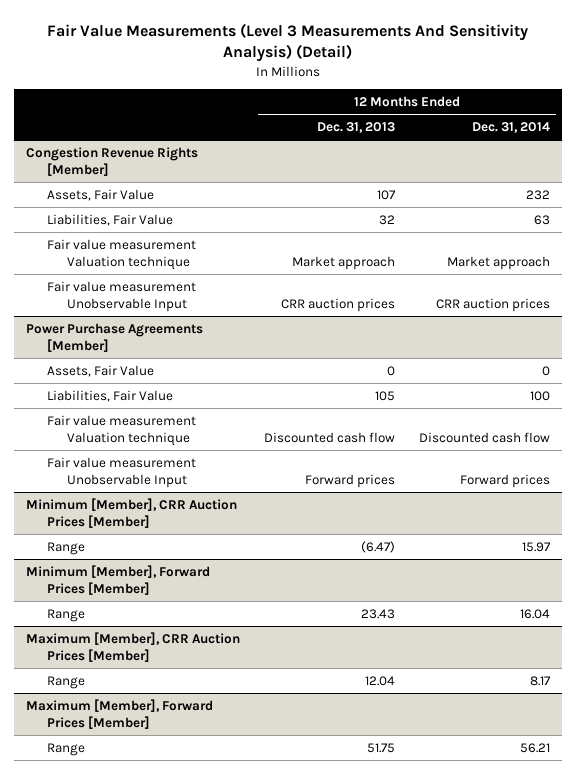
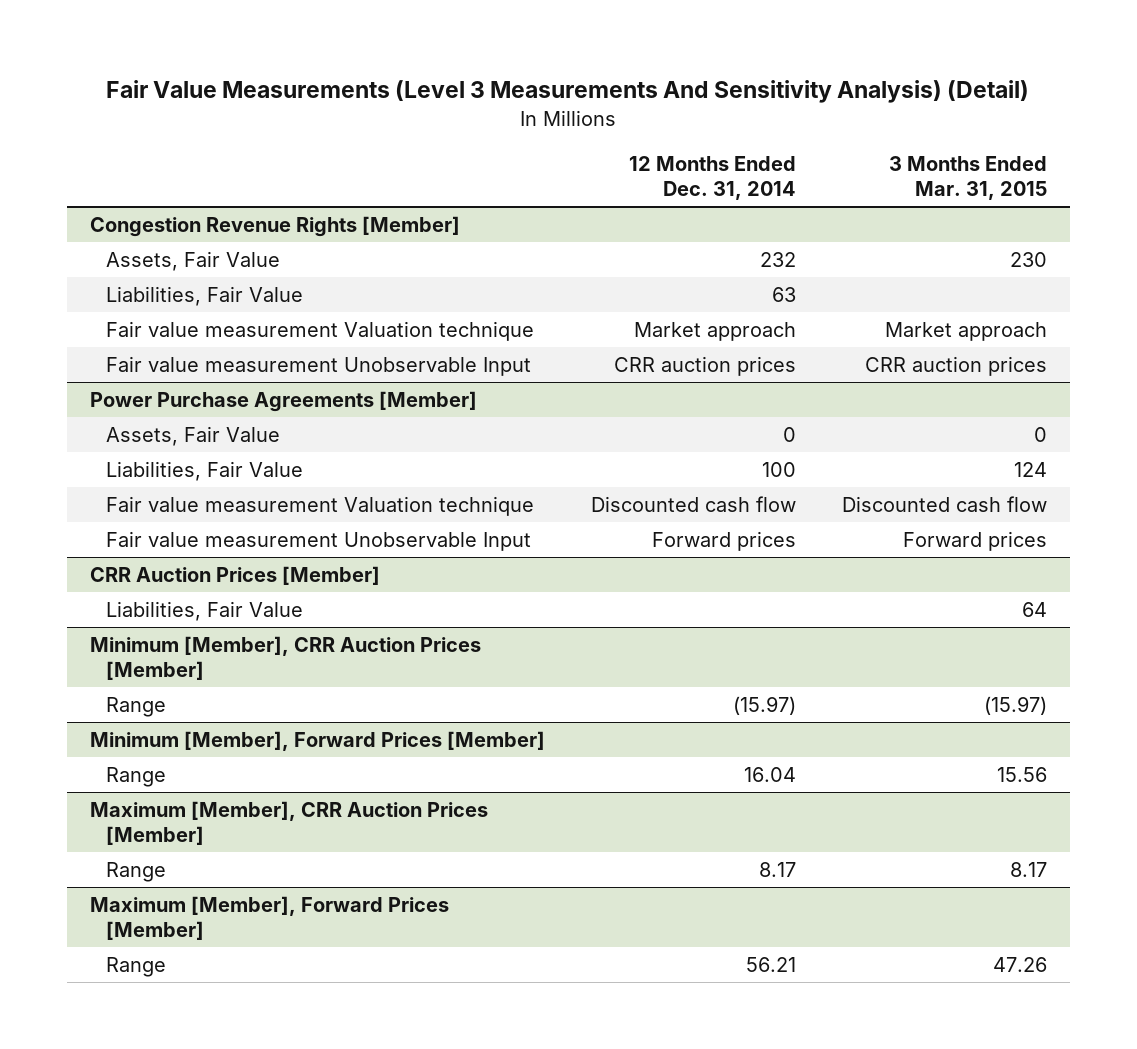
[317,121,396,133] Dec. 31, 2013 -> none
none -> [888,155,1047,201] 3 Months Ended Mar. 31, 2015
none -> [90,565,381,585] CRR Auction Prices [Member]
none -> [106,600,304,621] Liabilities, Fair Value
[521,541,551,552] 15.97 -> [732,695,796,715] (15.97)

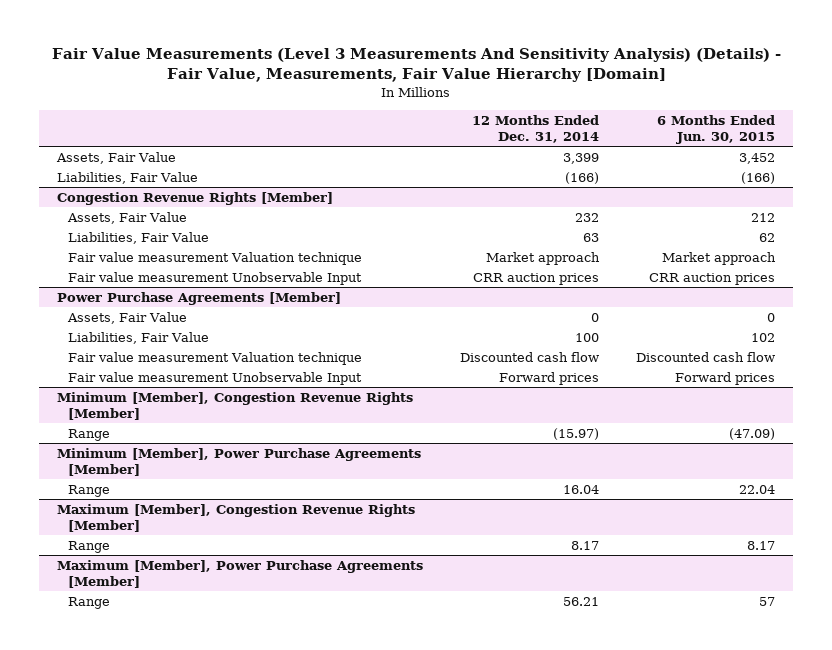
[106,80,1030,104] Fair Value Measurements (Level 3 Measurements And Sensitivity Analysis) (Detail) -> [51,47,781,83] Fair Value Measurements (Level 3 Measurements And Sensitivity Analysis) (Details) - Fair Value, Measurements, Fair Value Hierarchy [Domain]
[888,155,1047,201] 3 Months Ended Mar. 31, 2015 -> none
none -> [656,114,775,144] 6 Months Ended Jun. 30, 2015
none -> [56,151,177,164] Assets, Fair Value
none -> [57,171,199,184] Liabilities, Fair Value
[90,565,381,585] CRR Auction Prices [Member] -> none
[106,600,304,621] Liabilities, Fair Value -> none
[90,635,482,681] Minimum [Member], CRR Auction Prices [Member] -> none
none -> [57,391,414,421] Minimum [Member], Congestion Revenue Rights [Member]
[90,730,546,751] Minimum [Member], Forward Prices [Member] -> none
none -> [57,447,422,477] Minimum [Member], Power Purchase Agreements [Member]
[90,800,489,846] Maximum [Member], CRR Auction Prices [Member] -> none
none -> [57,503,416,533] Maximum [Member], Congestion Revenue Rights [Member]
[90,895,450,941] Maximum [Member], Forward Prices [Member] -> none
none -> [57,559,424,589] Maximum [Member], Power Purchase Agreements [Member]

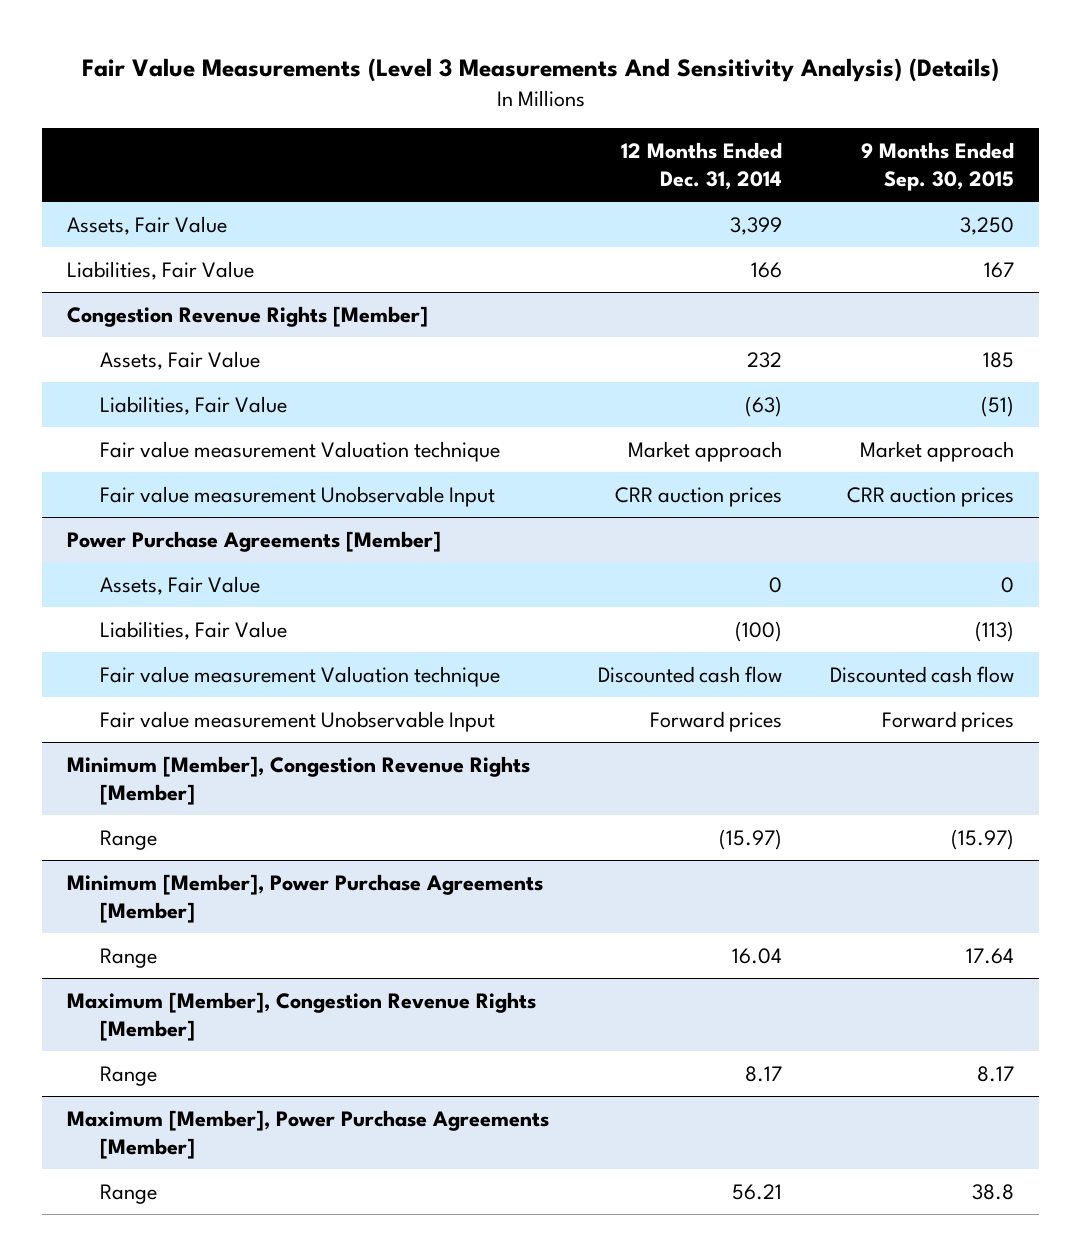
[51,47,781,83] Fair Value Measurements (Level 3 Measurements And Sensitivity Analysis) (Details) - Fair Value, Measurements, Fair Value Hierarchy [Domain] -> [81,58,999,83] Fair Value Measurements (Level 3 Measurements And Sensitivity Analysis) (Details)
[656,114,775,144] 6 Months Ended Jun. 30, 2015 -> none
none -> [861,141,1015,191] 9 Months Ended Sep. 30, 2015
[564,171,599,184] (166) -> [750,261,782,278] 166
[582,232,599,242] 63 -> [744,395,782,417] (63)
[574,332,599,342] 100 -> [734,620,782,642] (100)

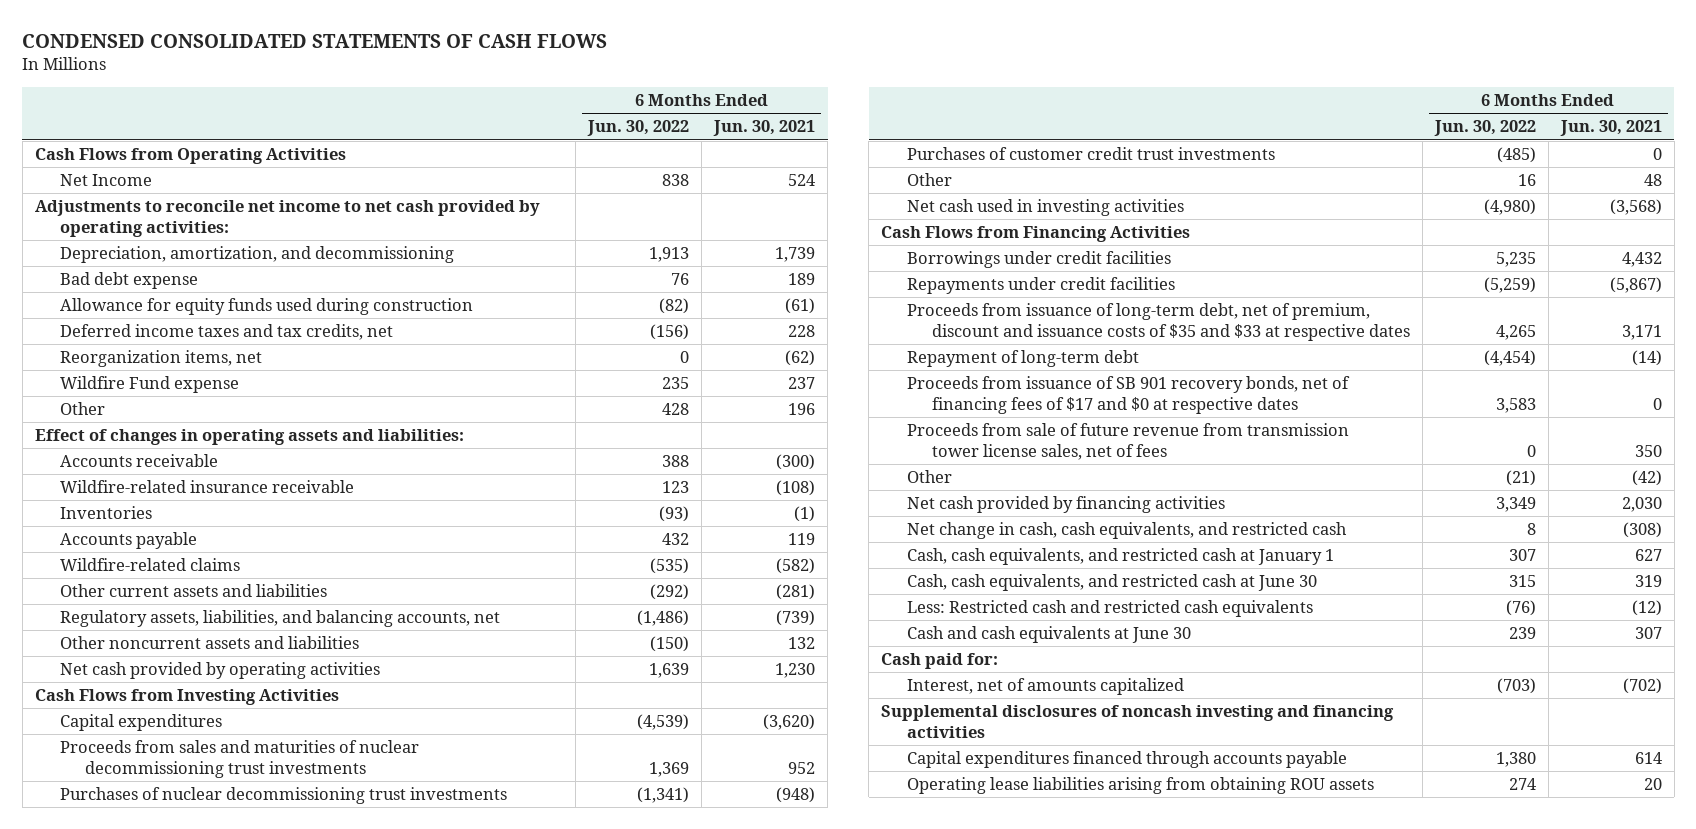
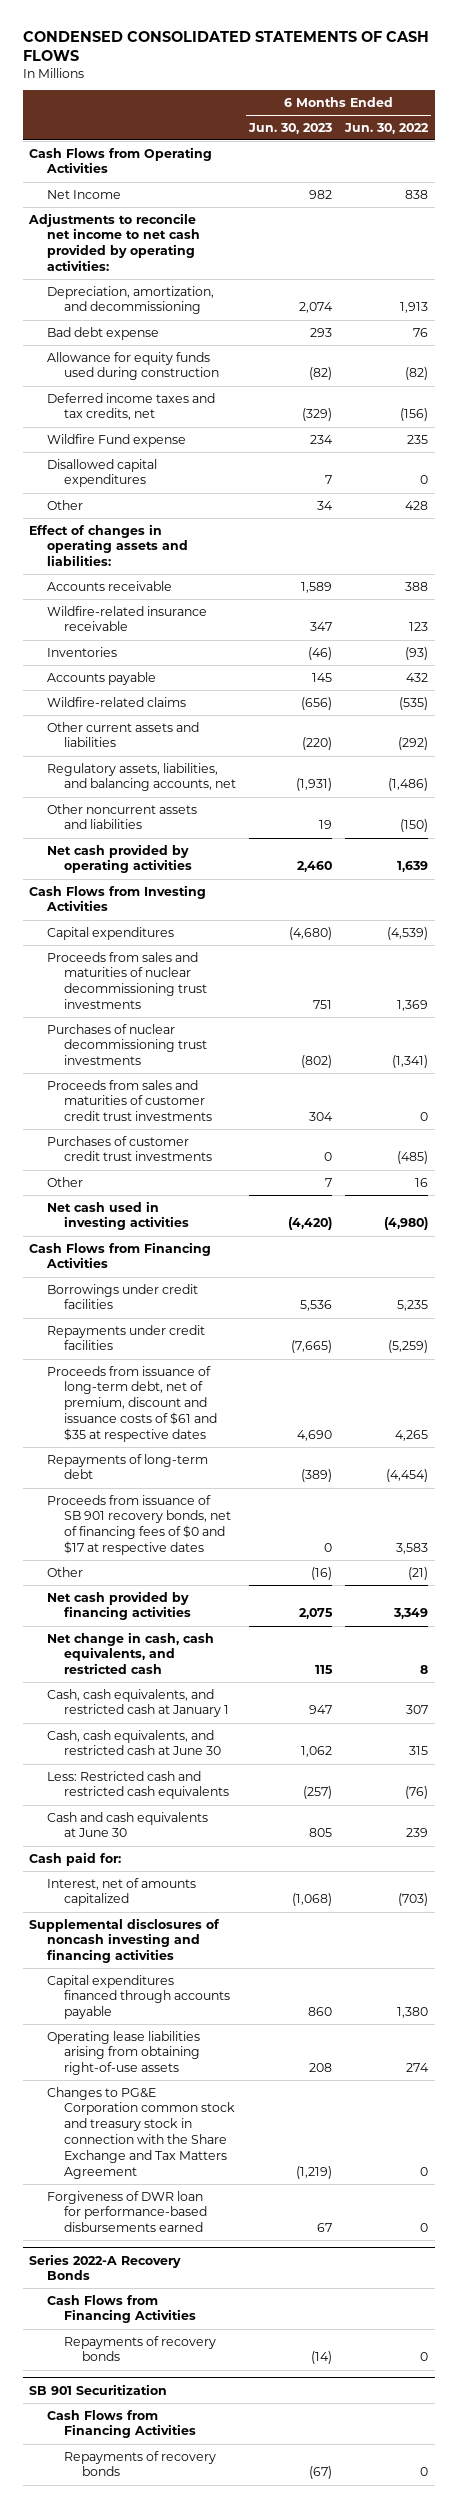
[713,120,816,137] Jun. 30, 2021 -> none
none -> [248,122,333,134] Jun. 30, 2023
[60,350,263,368] Reorganization items, net -> none
none -> [46,458,157,488] Disallowed capital expenditures
none -> [46,1079,213,1122] Proceeds from sales and maturities of customer credit trust investments
[906,423,1349,460] Proceeds from sale of future revenue from transmission tower license sales, net of fees -> none
[906,303,1411,341] Proceeds from issuance of long-term debt, net of premium, discount and issuance costs of $35 and $33 at respective dates -> [46,1365,218,1442] Proceeds from issuance of long-term debt, net of premium, discount and issuance costs of $61 and $35 at respective dates
[906,350,1139,368] Repayment of long-term debt -> [46,1453,208,1480] Repayments of long-term debt
[906,376,1350,414] Proceeds from issuance of SB 901 recovery bonds, net of financing fees of $17 and $0 at respective dates -> [46,1494,232,1556] Proceeds from issuance of SB 901 recovery bonds, net of financing fees of $0 and $17 at respective dates
[906,777,1374,795] Operating lease liabilities arising from obtaining ROU assets -> [46,2030,201,2076] Operating lease liabilities arising from obtaining right-of-use assets
none -> [46,2086,236,2179] Changes to PG&E Corporation common stock and treasury stock in connection with the Share Exchange and Tax Matters Agreement
none -> [46,2190,208,2233] Forgiveness of DWR loan for performance-based disbursements earned
none -> [29,2253,182,2281] Series 2022-A Recovery Bonds
none -> [46,2294,197,2324] Cash Flows from Financing Activities
none -> [64,2335,217,2362] Repayments of recovery bonds
none -> [29,2383,168,2395] SB 901 Securitization
none -> [46,2409,197,2439] Cash Flows from Financing Activities
none -> [64,2450,217,2477] Repayments of recovery bonds

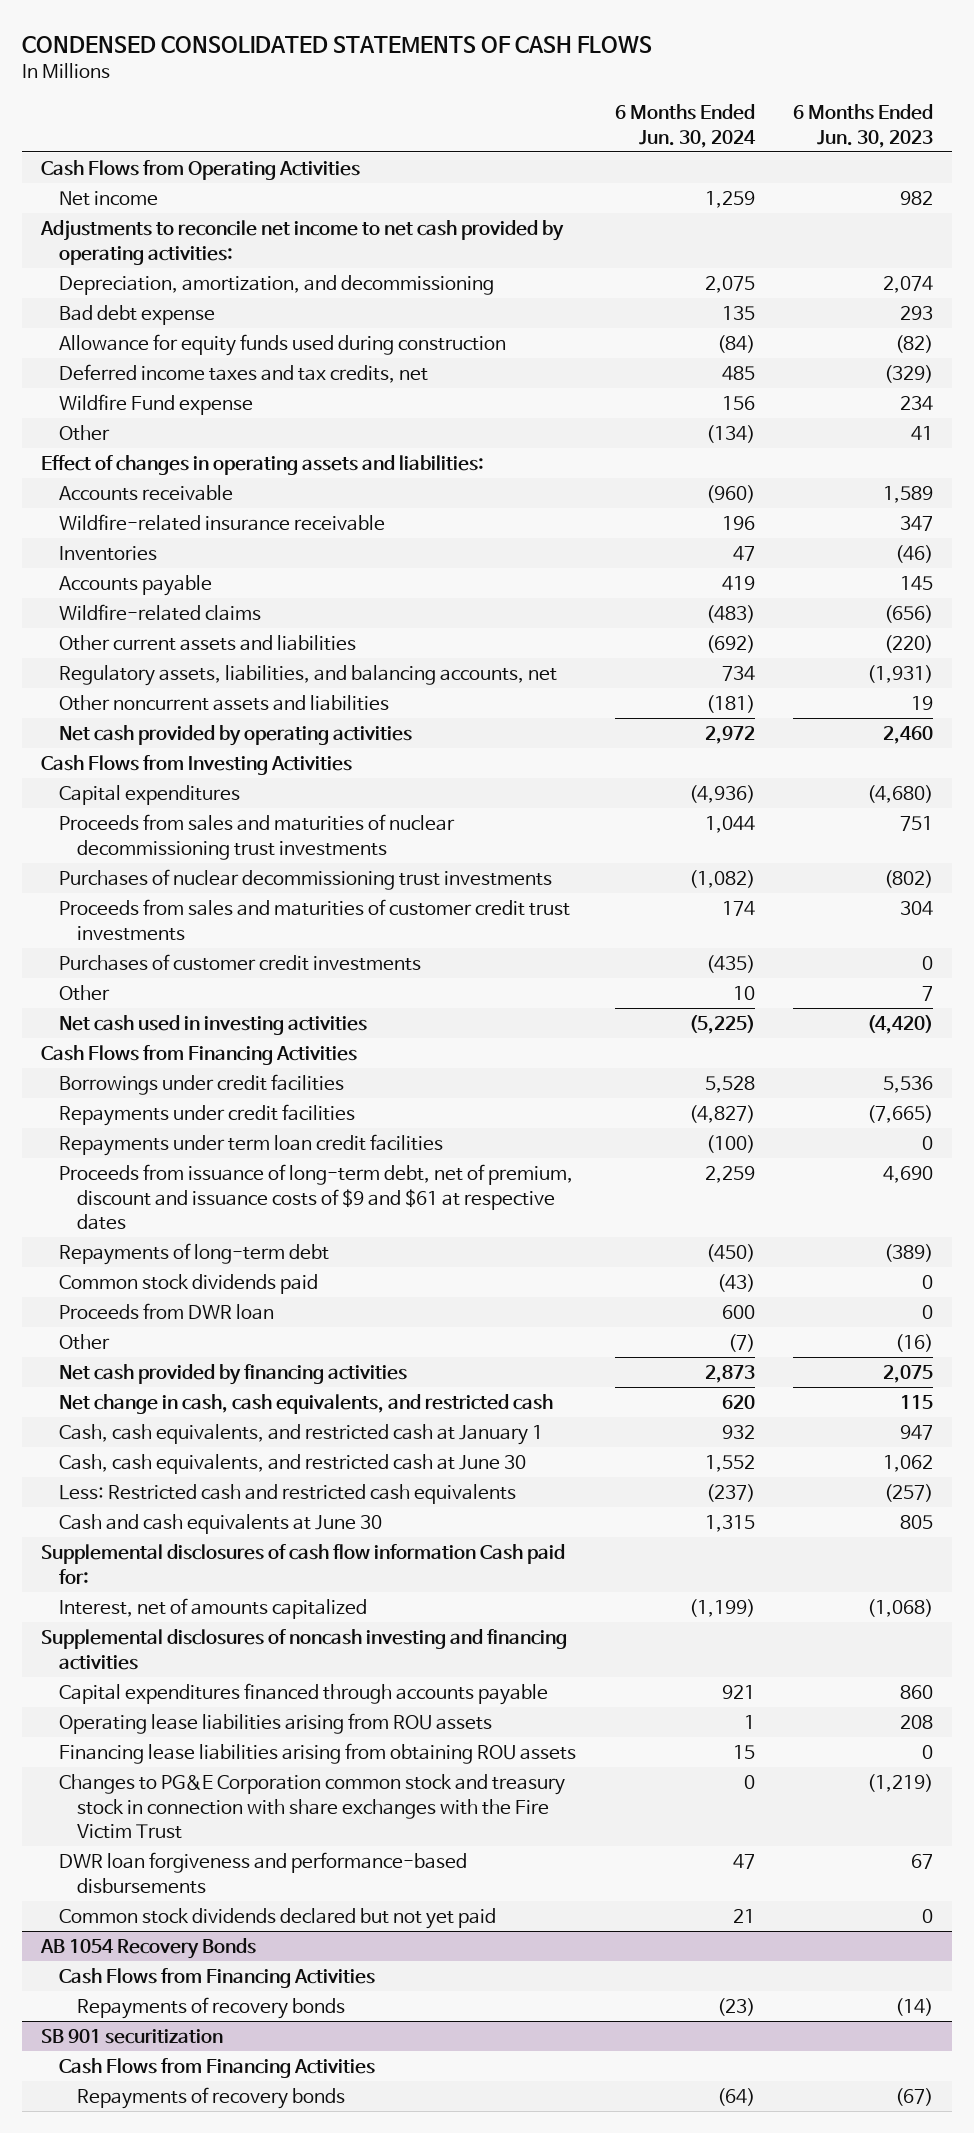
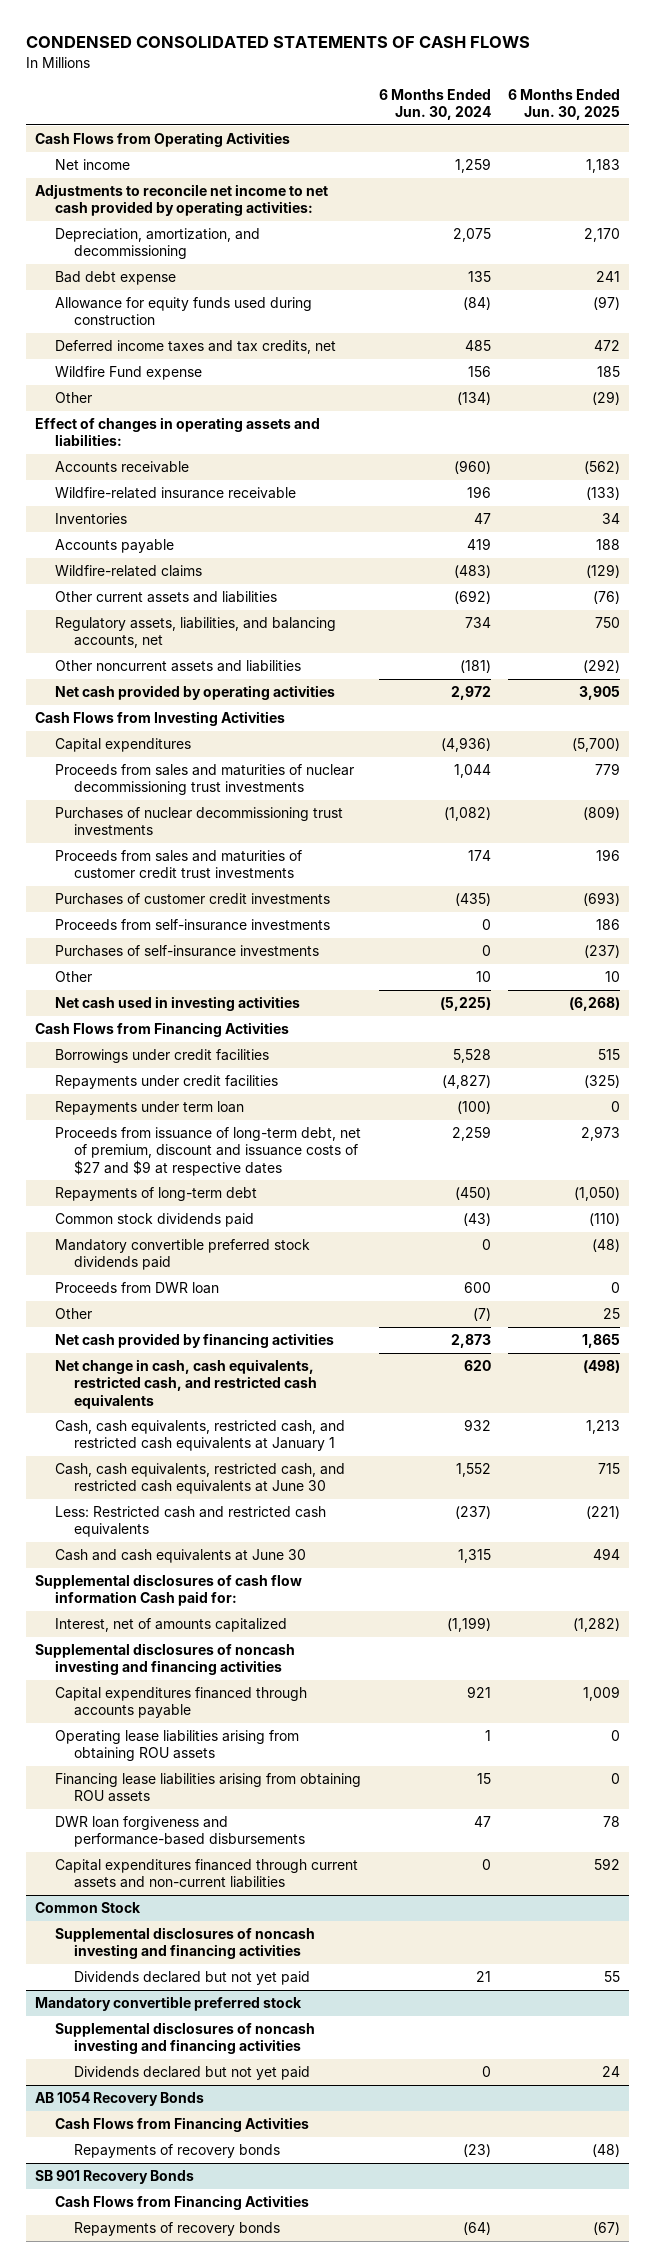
[793,104,934,148] 6 Months Ended Jun. 30, 2023 -> none
none -> [508,88,621,121] 6 Months Ended Jun. 30, 2025
none -> [54,919,330,932] Proceeds from self-insurance investments
none -> [54,945,319,958] Purchases of self-insurance investments
[58,1134,443,1157] Repayments under term loan credit facilities -> [54,1101,244,1116] Repayments under term loan
[58,1164,573,1231] Proceeds from issuance of long-term debt, net of premium, discount and issuance costs of $9 and $61 at respective dates -> [54,1127,361,1176] Proceeds from issuance of long-term debt, net of premium, discount and issuance costs of $27 and $9 at respective dates
none -> [54,1239,310,1271] Mandatory convertible preferred stock dividends paid
[58,1394,553,1415] Net change in cash, cash equivalents, and restricted cash -> [54,1359,318,1409] Net change in cash, cash equivalents, restricted cash, and restricted cash equivalents
[58,1424,543,1446] Cash, cash equivalents, and restricted cash at January 1 -> [54,1420,345,1452] Cash, cash equivalents, restricted cash, and restricted cash equivalents at January 1
[58,1454,526,1475] Cash, cash equivalents, and restricted cash at June 30 -> [54,1463,345,1495] Cash, cash equivalents, restricted cash, and restricted cash equivalents at June 30
[58,1713,492,1735] Operating lease liabilities arising from ROU assets -> [54,1730,299,1762] Operating lease liabilities arising from obtaining ROU assets
[58,1774,565,1840] Changes to PG&E Corporation common stock and treasury stock in connection with share exchanges with the Fire Victim Trust -> none
none -> [54,1859,358,1889] Capital expenditures financed through current assets and non-current liabilities
none -> [35,1902,142,1914] Common Stock
none -> [54,1927,315,1960] Supplemental disclosures of noncash investing and financing activities
[58,1908,496,1930] Common stock dividends declared but not yet paid -> [74,1971,311,1986] Dividends declared but not yet paid
none -> [35,1996,303,2012] Mandatory convertible preferred stock
none -> [54,2022,315,2055] Supplemental disclosures of noncash investing and financing activities
none -> [74,2066,311,2081] Dividends declared but not yet paid
[41,2029,224,2045] SB 901 securitization -> [35,2170,195,2185] SB 901 Recovery Bonds

